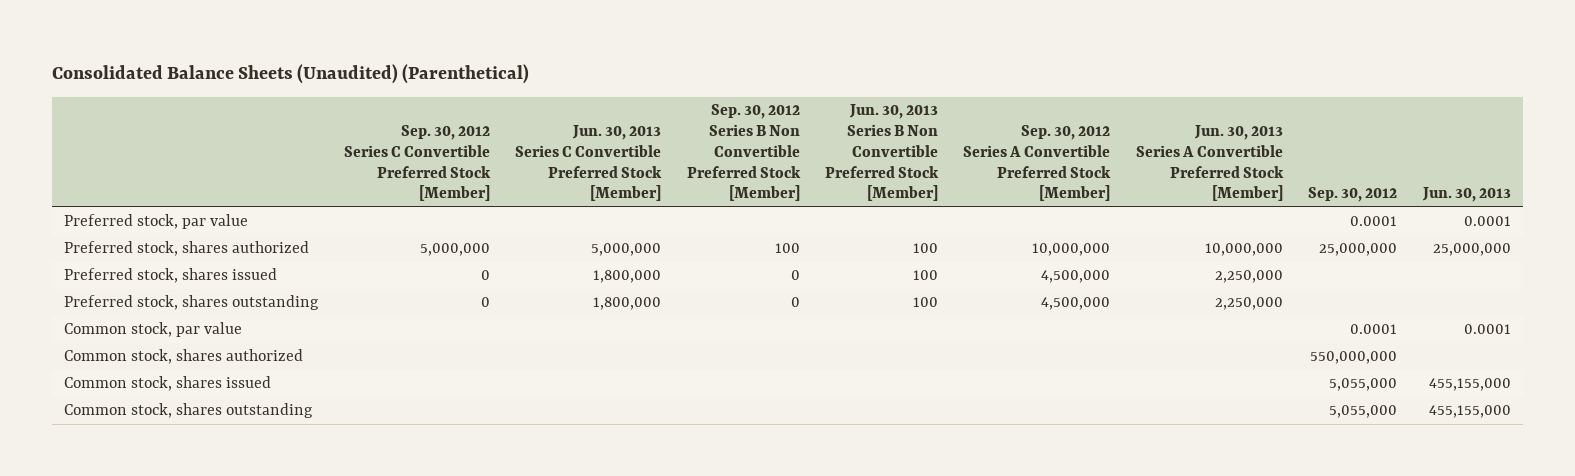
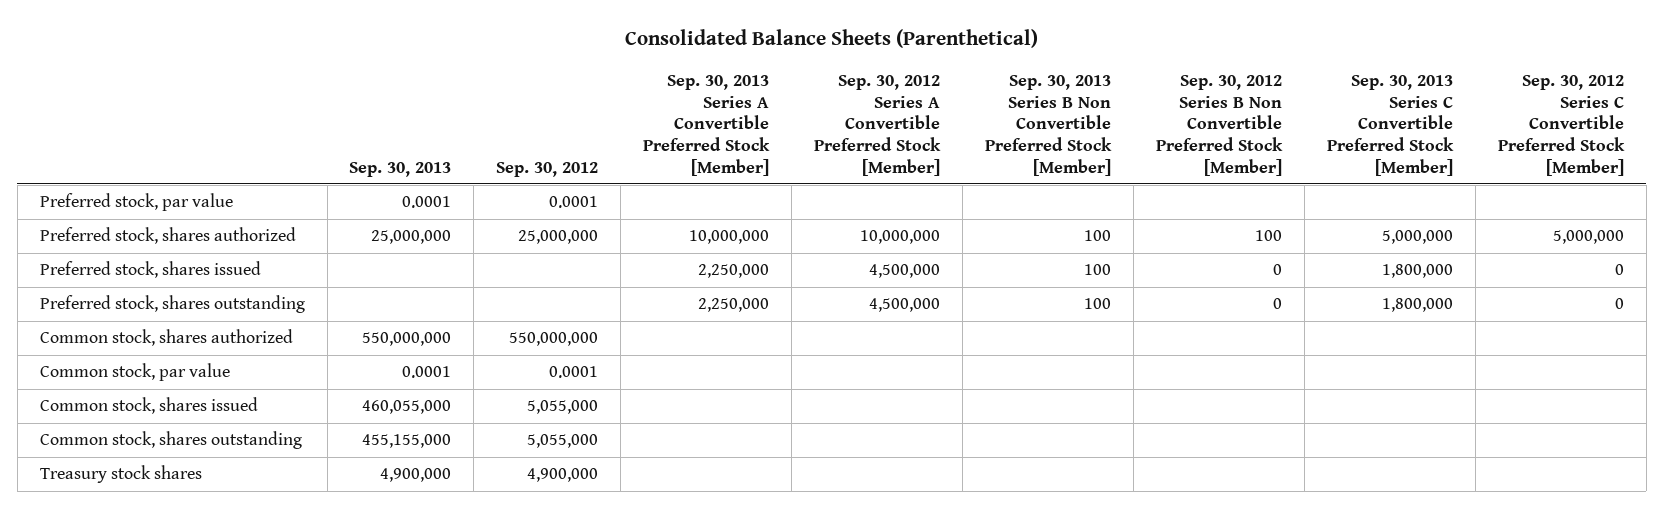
[51,64,529,85] Consolidated Balance Sheets (Unaudited) (Parenthetical) -> [624,29,1038,49] Consolidated Balance Sheets (Parenthetical)
[515,124,663,202] Jun. 30, 2013 Series C Convertible Preferred Stock [Member] -> none
[824,103,939,202] Jun. 30, 2013 Series B Non Convertible Preferred Stock [Member] -> none
[1135,124,1284,202] Jun. 30, 2013 Series A Convertible Preferred Stock [Member] -> none
[1421,187,1511,203] Jun. 30, 2013 -> none
none -> [349,161,452,177] Sep. 30, 2013
none -> [643,74,771,176] Sep. 30, 2013 Series A Convertible Preferred Stock [Member]
none -> [984,74,1112,176] Sep. 30, 2013 Series B Non Convertible Preferred Stock [Member]
none -> [1326,74,1454,176] Sep. 30, 2013 Series C Convertible Preferred Stock [Member]
[64,322,243,338] Common stock, par value -> [39,363,230,382] Common stock, par value
none -> [39,465,202,484] Treasury stock shares

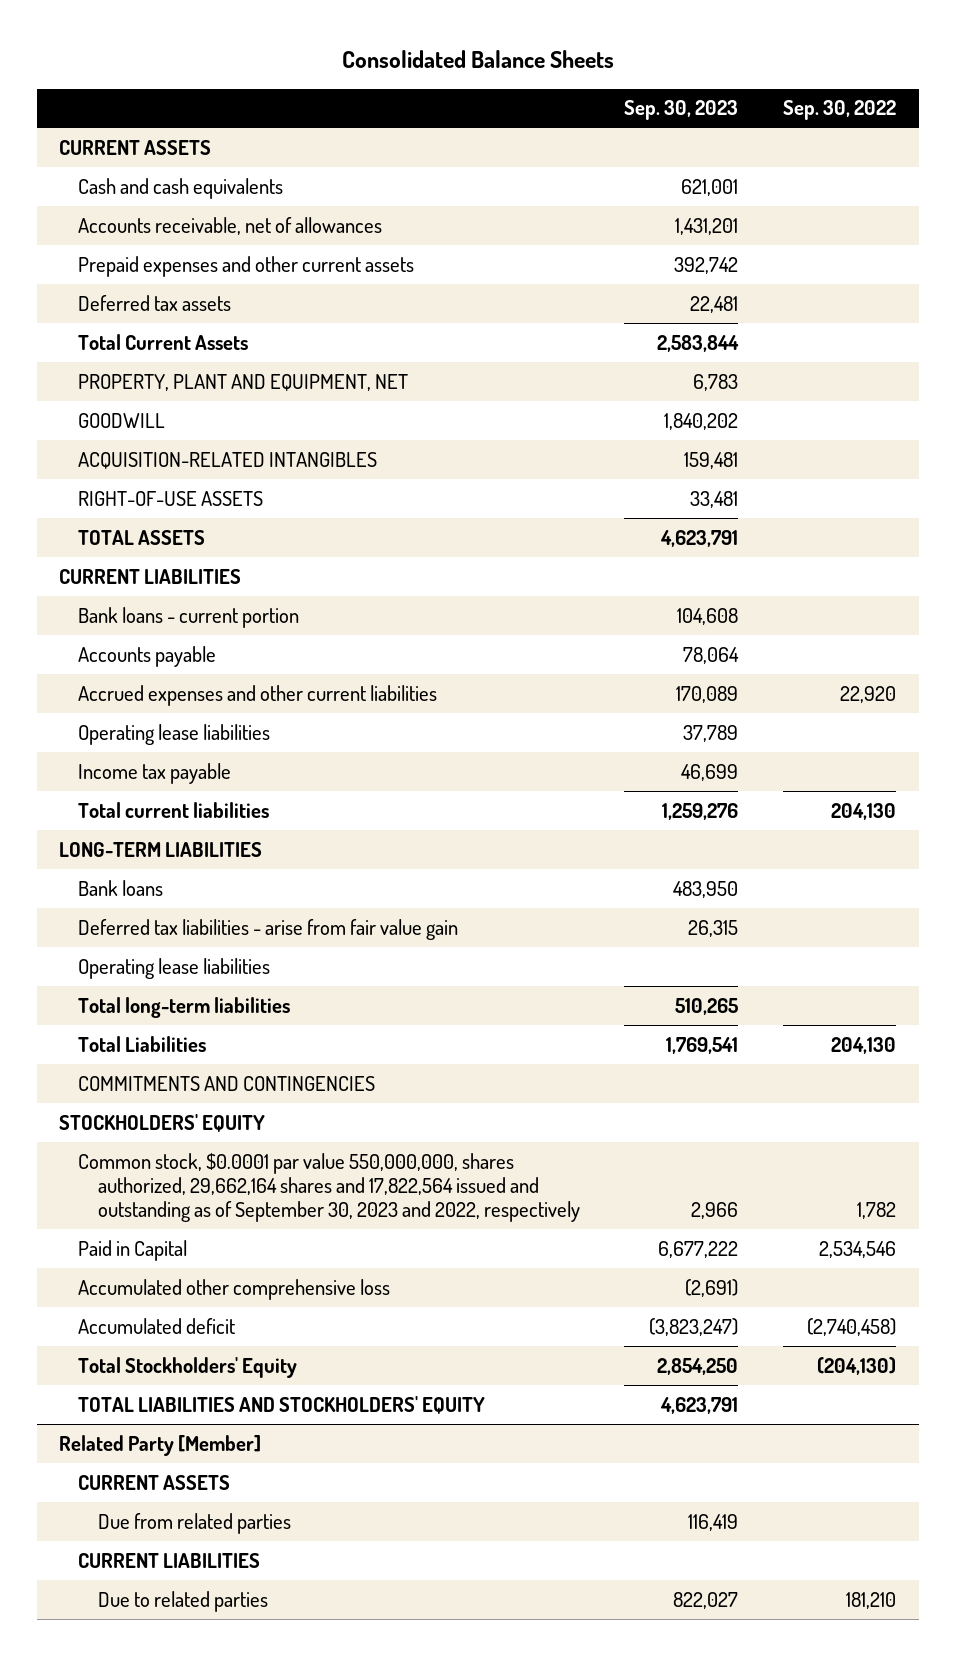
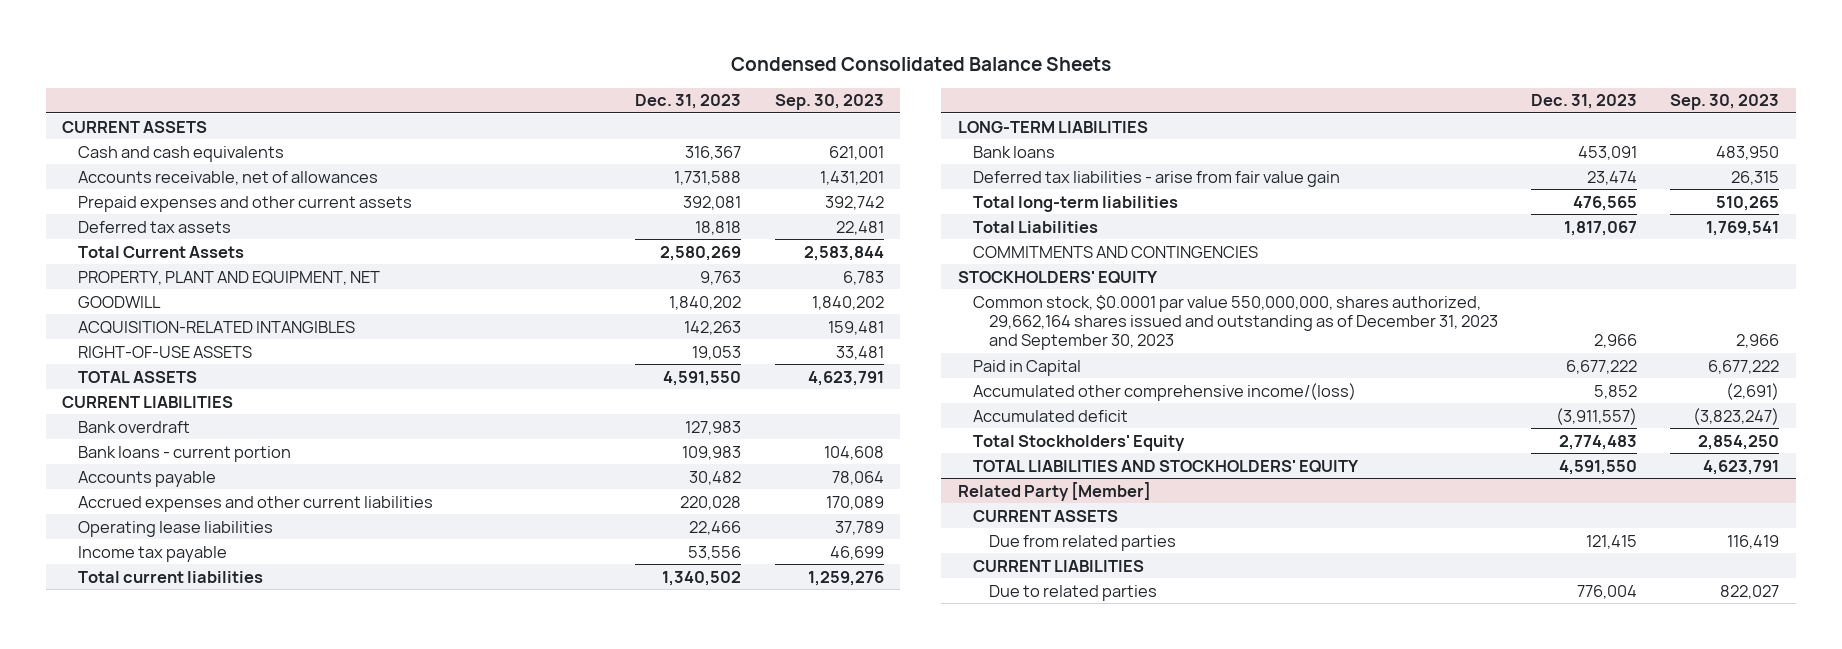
[341,50,614,69] Consolidated Balance Sheets -> [730,57,1111,72] Condensed Consolidated Balance Sheets
[783,100,897,121] Sep. 30, 2022 -> none
none -> [635,94,742,110] Dec. 31, 2023
none -> [77,420,190,433] Bank overdraft
[78,957,271,979] Operating lease liabilities -> none
[78,1152,580,1222] Common stock, $0.0001 par value 550,000,000, shares authorized, 29,662,164 shares and 17,822,564 issued and outstanding as of September 30, 2023 and 2022, respectively -> [973,294,1498,351] Common stock, $0.0001 par value 550,000,000, shares authorized, 29,662,164 shares issued and outstanding as of December 31, 2023 and September 30, 2023
[78,1278,391,1300] Accumulated other comprehensive loss -> [973,382,1357,401] Accumulated other comprehensive income/(loss)

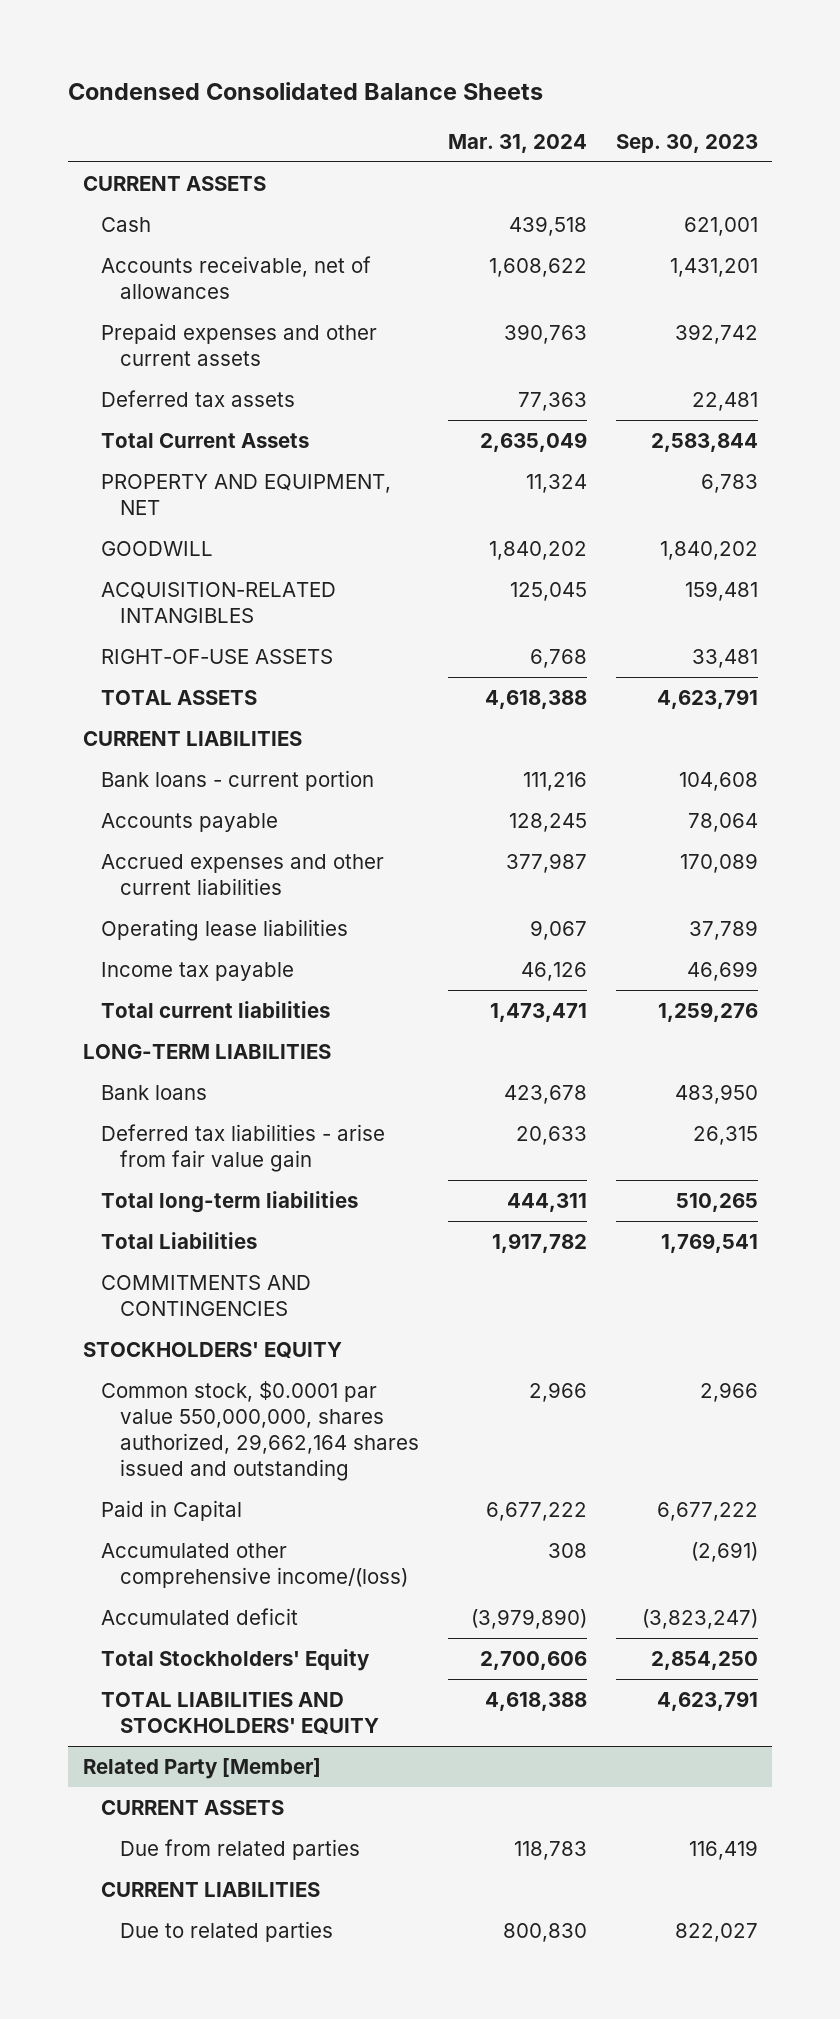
[635,94,742,110] Dec. 31, 2023 -> none
none -> [447,133,587,153] Mar. 31, 2024
[77,145,284,162] Cash and cash equivalents -> [101,216,152,232] Cash
[77,270,380,285] PROPERTY, PLANT AND EQUIPMENT, NET -> [101,473,392,516] PROPERTY AND EQUIPMENT, NET
[77,420,190,433] Bank overdraft -> none
[973,294,1498,351] Common stock, $0.0001 par value 550,000,000, shares authorized, 29,662,164 shares issued and outstanding as of December 31, 2023 and September 30, 2023 -> [101,1380,420,1482] Common stock, $0.0001 par value 550,000,000, shares authorized, 29,662,164 shares issued and outstanding

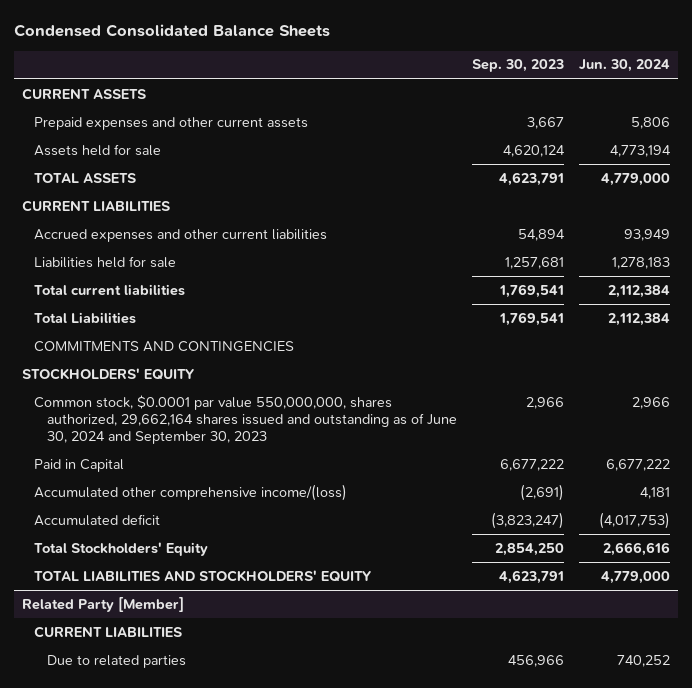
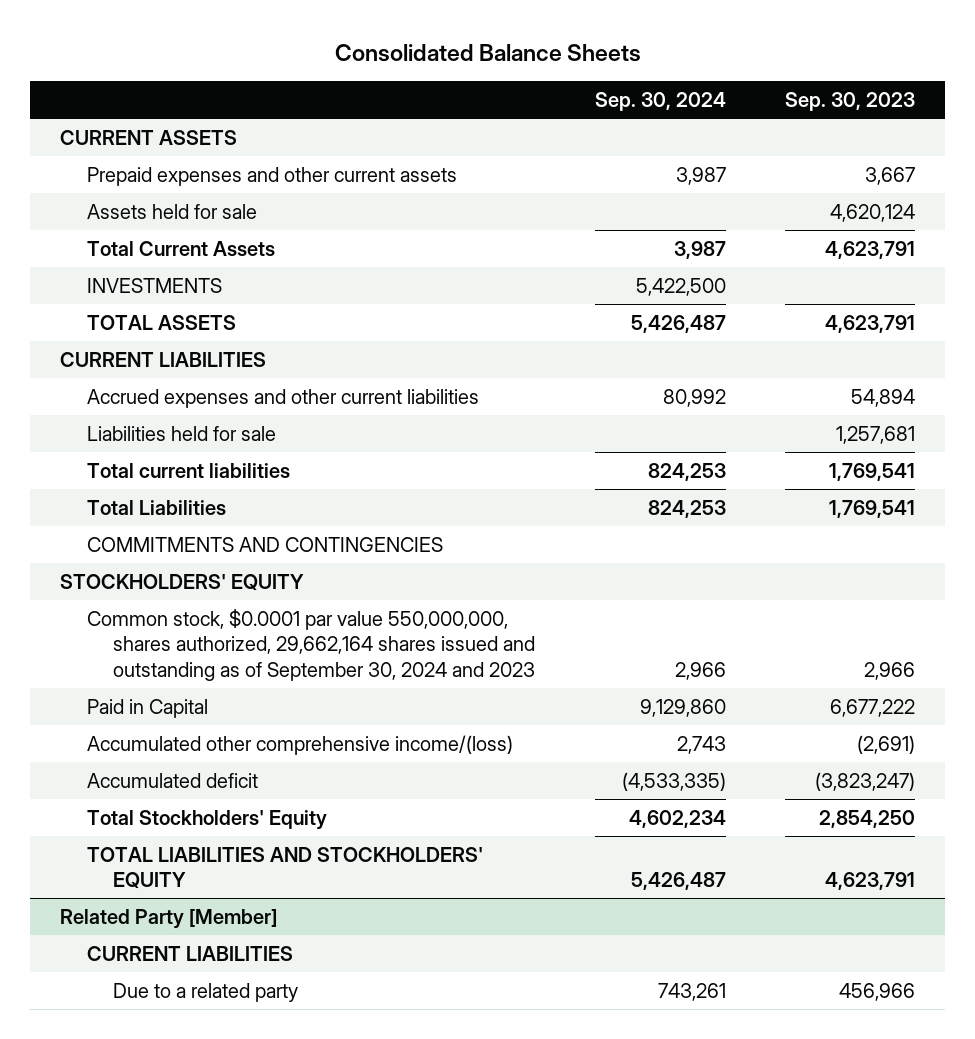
[13,24,330,38] Condensed Consolidated Balance Sheets -> [334,44,641,63] Consolidated Balance Sheets
[579,59,671,73] Jun. 30, 2024 -> none
none -> [594,92,726,112] Sep. 30, 2024
none -> [86,240,275,256] Total Current Assets
none -> [86,277,222,293] INVESTMENTS
[34,394,457,444] Common stock, $0.0001 par value 550,000,000, shares authorized, 29,662,164 shares issued and outstanding as of June 30, 2024 and September 30, 2023 -> [86,608,536,681] Common stock, $0.0001 par value 550,000,000, shares authorized, 29,662,164 shares issued and outstanding as of September 30, 2024 and 2023
[46,654,186,668] Due to related parties -> [113,982,299,1002] Due to a related party

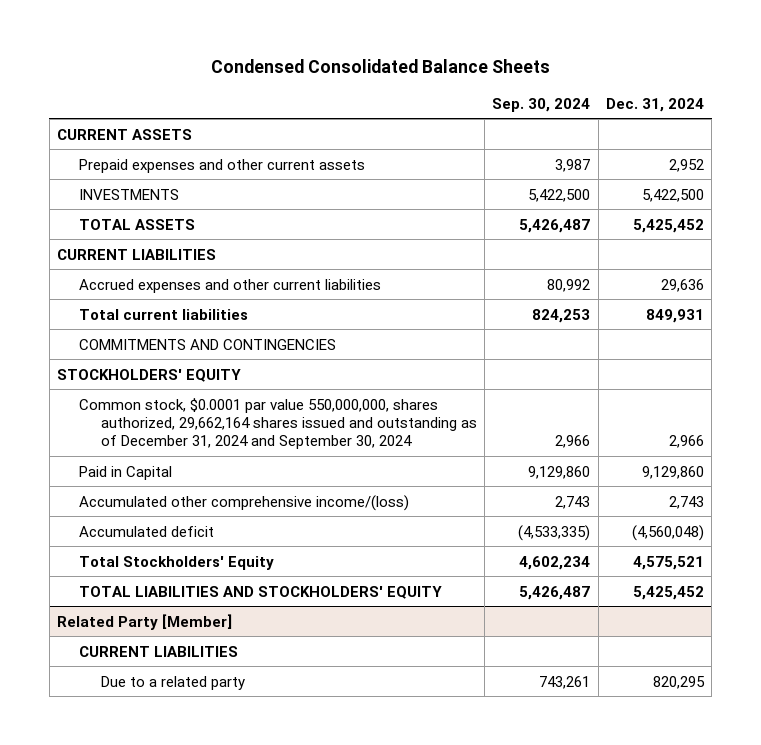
[334,44,641,63] Consolidated Balance Sheets -> [210,58,550,73] Condensed Consolidated Balance Sheets
[785,92,916,112] Sep. 30, 2023 -> none
none -> [605,97,704,112] Dec. 31, 2024
[86,203,257,219] Assets held for sale -> none
[86,240,275,256] Total Current Assets -> none
[86,425,276,441] Liabilities held for sale -> none
[86,499,226,515] Total Liabilities -> none
[86,608,536,681] Common stock, $0.0001 par value 550,000,000, shares authorized, 29,662,164 shares issued and outstanding as of September 30, 2024 and 2023 -> [78,397,477,450] Common stock, $0.0001 par value 550,000,000, shares authorized, 29,662,164 shares issued and outstanding as of December 31, 2024 and September 30, 2024

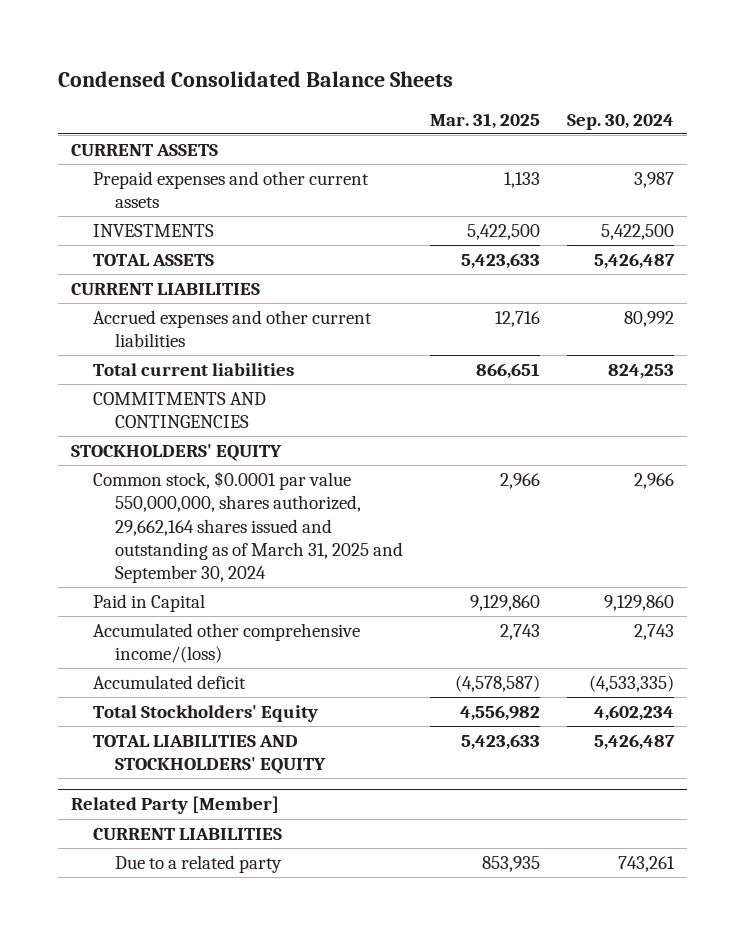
[605,97,704,112] Dec. 31, 2024 -> none
none -> [429,112,540,129] Mar. 31, 2025
[78,397,477,450] Common stock, $0.0001 par value 550,000,000, shares authorized, 29,662,164 shares issued and outstanding as of December 31, 2024 and September 30, 2024 -> [92,470,403,584] Common stock, $0.0001 par value 550,000,000, shares authorized, 29,662,164 shares issued and outstanding as of March 31, 2025 and September 30, 2024

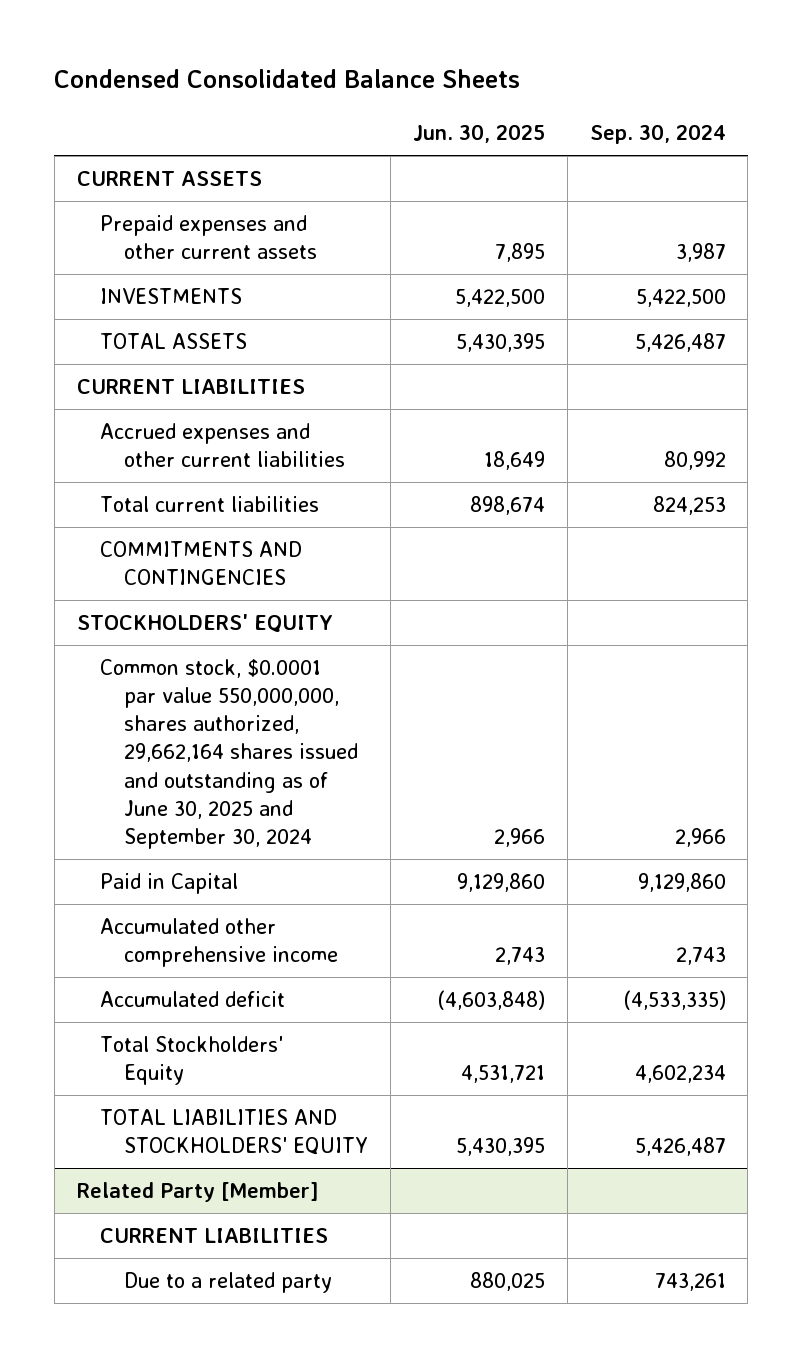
[429,112,540,129] Mar. 31, 2025 -> none
none -> [412,124,545,144] Jun. 30, 2025
[92,470,403,584] Common stock, $0.0001 par value 550,000,000, shares authorized, 29,662,164 shares issued and outstanding as of March 31, 2025 and September 30, 2024 -> [100,658,358,849] Common stock, $0.0001 par value 550,000,000, shares authorized, 29,662,164 shares issued and outstanding as of June 30, 2025 and September 30, 2024
[92,622,360,664] Accumulated other comprehensive income/(loss) -> [100,917,338,968] Accumulated other comprehensive income

